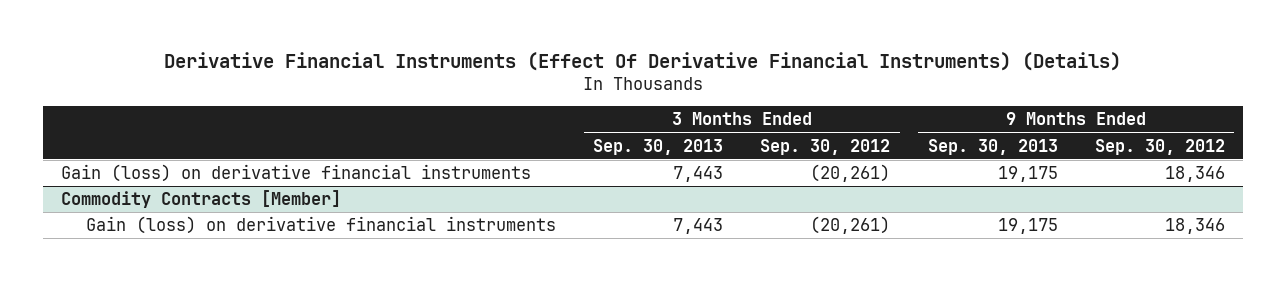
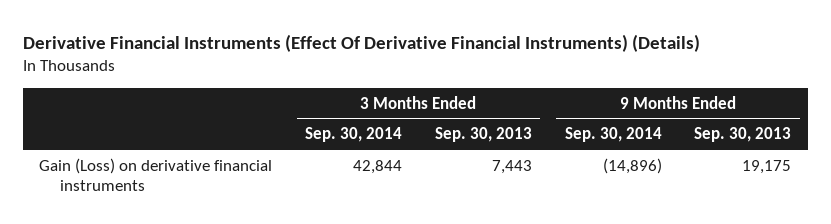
[760,138,891,155] Sep. 30, 2012 -> none
[1094,138,1225,155] Sep. 30, 2012 -> none
none -> [305,127,403,143] Sep. 30, 2014
none -> [564,127,662,143] Sep. 30, 2014
[61,190,342,209] Commodity Contracts [Member] -> none
[85,216,556,235] Gain (loss) on derivative financial instruments -> none
[61,164,532,183] Gain (loss) on derivative financial instruments -> [39,157,273,191] Gain (Loss) on derivative financial instruments

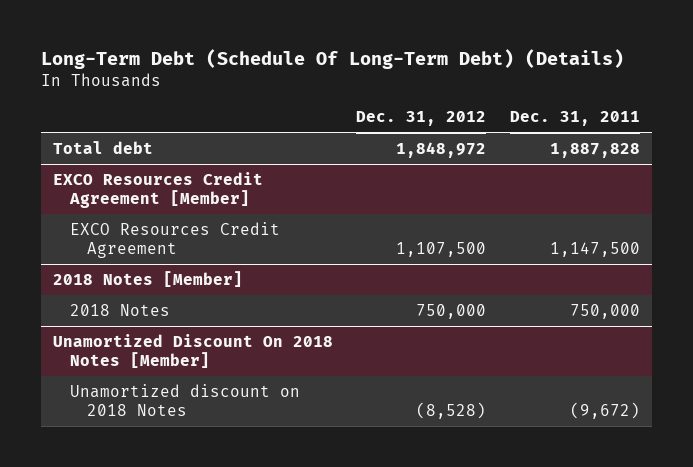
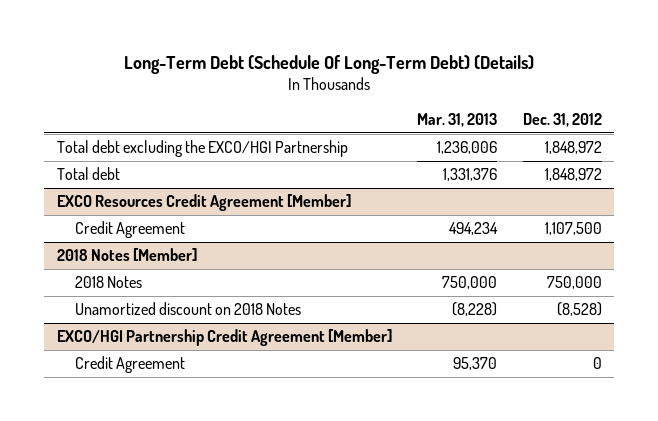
[510,111,641,127] Dec. 31, 2011 -> none
none -> [417,112,498,127] Mar. 31, 2013
none -> [56,140,348,158] Total debt excluding the EXCO/HGI Partnership
[69,221,280,258] EXCO Resources Credit Agreement -> [75,221,186,239] Credit Agreement
[52,333,333,368] Unamortized Discount On 2018 Notes [Member] -> none
none -> [56,329,392,347] EXCO/HGI Partnership Credit Agreement [Member]
none -> [75,356,186,374] Credit Agreement

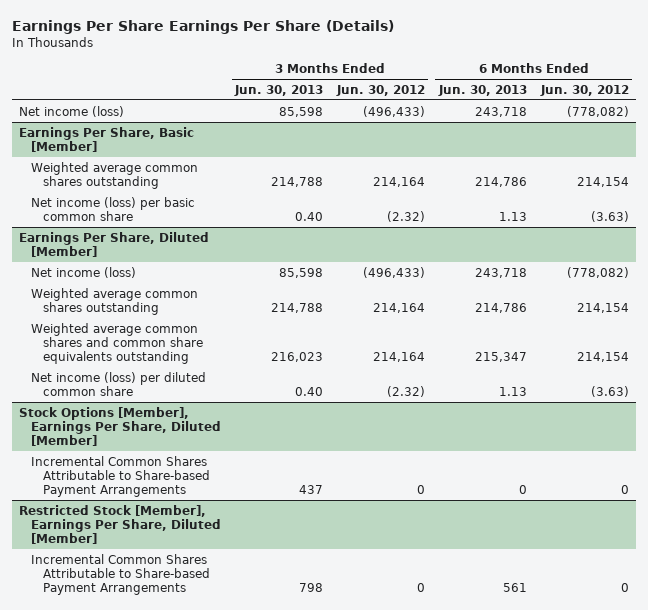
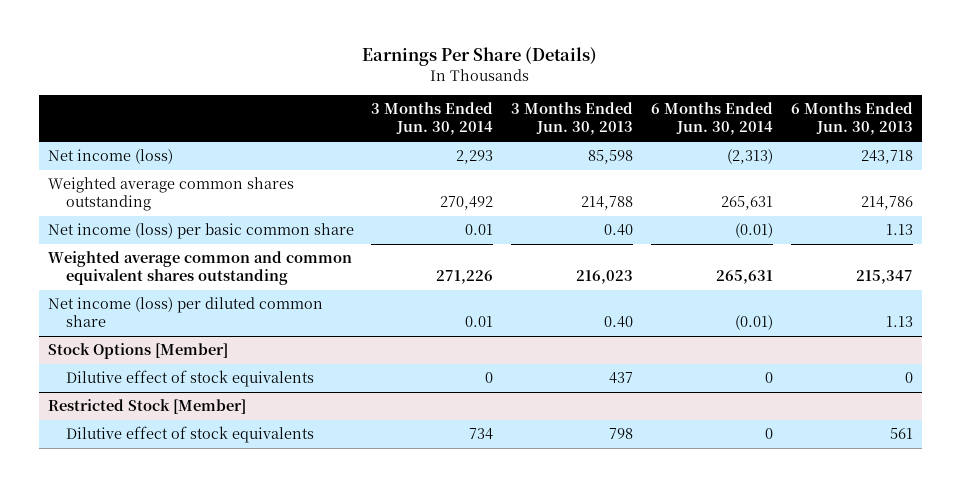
[12,19,395,34] Earnings Per Share Earnings Per Share (Details) -> [362,47,598,67] Earnings Per Share (Details)
[335,84,425,96] Jun. 30, 2012 -> none
[539,84,629,96] Jun. 30, 2012 -> none
none -> [371,102,494,136] 3 Months Ended Jun. 30, 2014
none -> [651,102,774,136] 6 Months Ended Jun. 30, 2014
[19,126,195,152] Earnings Per Share, Basic [Member] -> none
[19,231,210,257] Earnings Per Share, Diluted [Member] -> none
[31,266,137,278] Net income (loss) -> none
[31,287,199,315] Weighted average common shares outstanding -> none
[31,322,203,365] Weighted average common shares and common share equivalents outstanding -> [47,251,352,286] Weighted average common and common equivalent shares outstanding
[19,406,222,447] Stock Options [Member], Earnings Per Share, Diluted [Member] -> none
[19,504,222,545] Restricted Stock [Member], Earnings Per Share, Diluted [Member] -> none
none -> [47,343,228,360] Stock Options [Member]
[31,455,210,498] Incremental Common Shares Attributable to Share-based Payment Arrangements -> [65,370,314,388] Dilutive effect of stock equivalents
none -> [47,399,246,415] Restricted Stock [Member]
[31,553,210,596] Incremental Common Shares Attributable to Share-based Payment Arrangements -> [65,426,314,444] Dilutive effect of stock equivalents

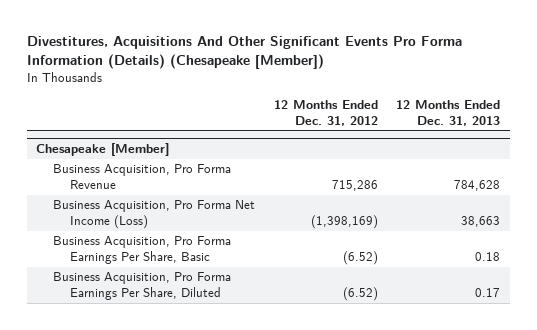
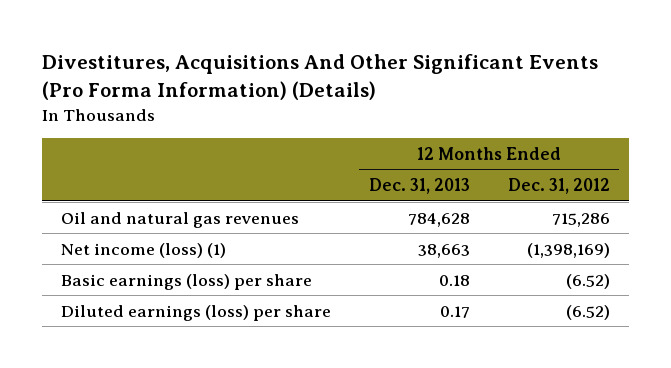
[27,36,463,70] Divestitures, Acquisitions And Other Significant Events Pro Forma Information (Details) (Chesapeake [Member]) -> [41,54,598,100] Divestitures, Acquisitions And Other Significant Events (Pro Forma Information) (Details)
[36,143,170,157] Chesapeake [Member] -> none
[53,164,232,190] Business Acquisition, Pro Forma Revenue -> [60,211,299,228] Oil and natural gas revenues
[53,200,256,230] Business Acquisition, Pro Forma Net Income (Loss) -> [60,242,226,258] Net income (loss) (1)
[53,236,232,265] Business Acquisition, Pro Forma Earnings Per Share, Basic -> [60,273,312,290] Basic earnings (loss) per share
[53,272,232,301] Business Acquisition, Pro Forma Earnings Per Share, Diluted -> [60,304,331,321] Diluted earnings (loss) per share

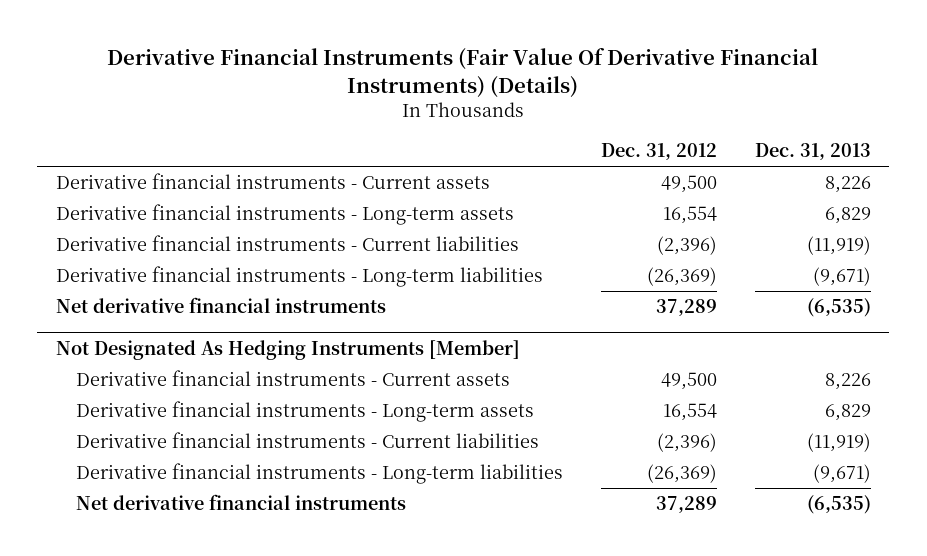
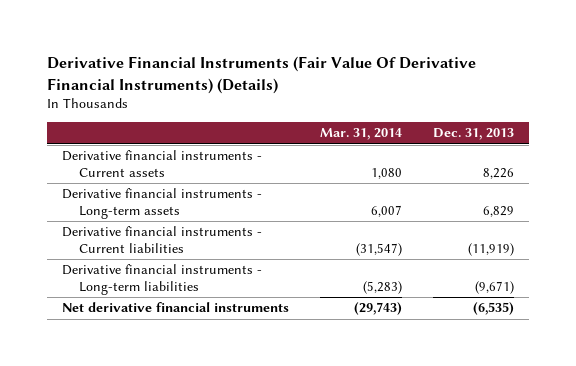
[600,142,717,160] Dec. 31, 2012 -> none
none -> [320,128,403,141] Mar. 31, 2014
[55,339,520,360] Not Designated As Hedging Instruments [Member] -> none
[76,370,511,387] Derivative financial instruments - Current assets -> none
[76,401,535,423] Derivative financial instruments - Long-term assets -> none
[76,432,540,449] Derivative financial instruments - Current liabilities -> none
[76,463,564,485] Derivative financial instruments - Long-term liabilities -> none
[76,494,407,511] Net derivative financial instruments -> none

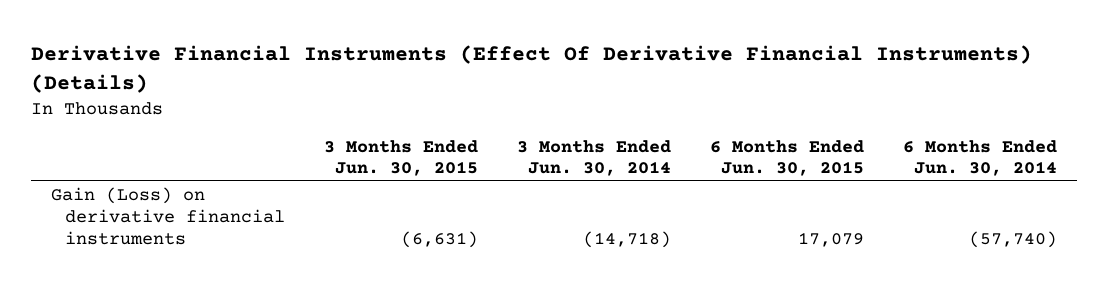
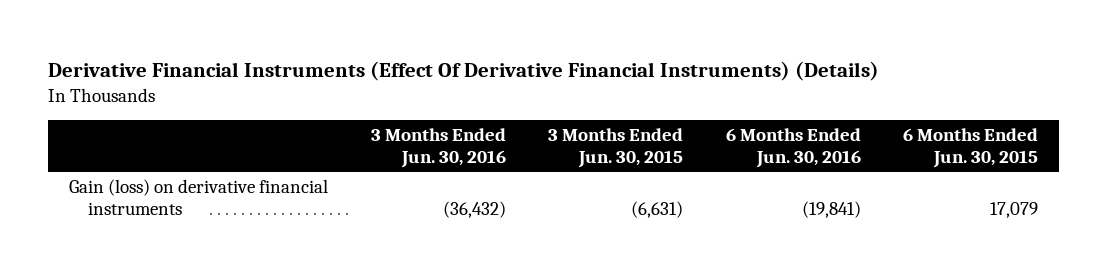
[517,139,672,177] 3 Months Ended Jun. 30, 2014 -> none
[903,139,1058,177] 6 Months Ended Jun. 30, 2014 -> none
none -> [370,127,506,169] 3 Months Ended Jun. 30, 2016
none -> [725,127,861,169] 6 Months Ended Jun. 30, 2016
[50,187,285,245] Gain (Loss) on derivative financial instruments -> [69,178,329,216] Gain (loss) on derivative financial instruments

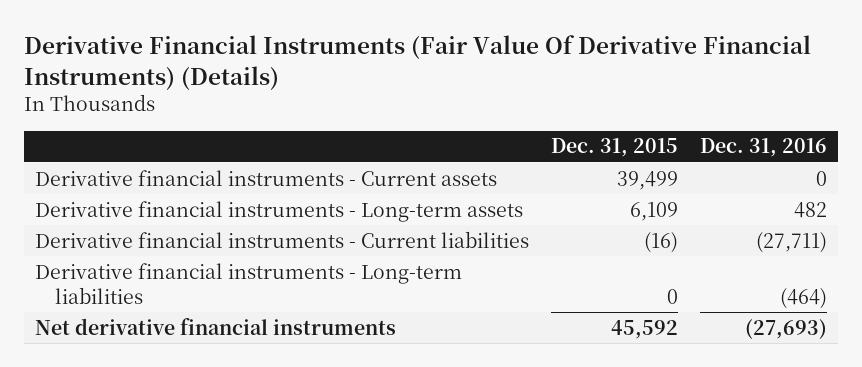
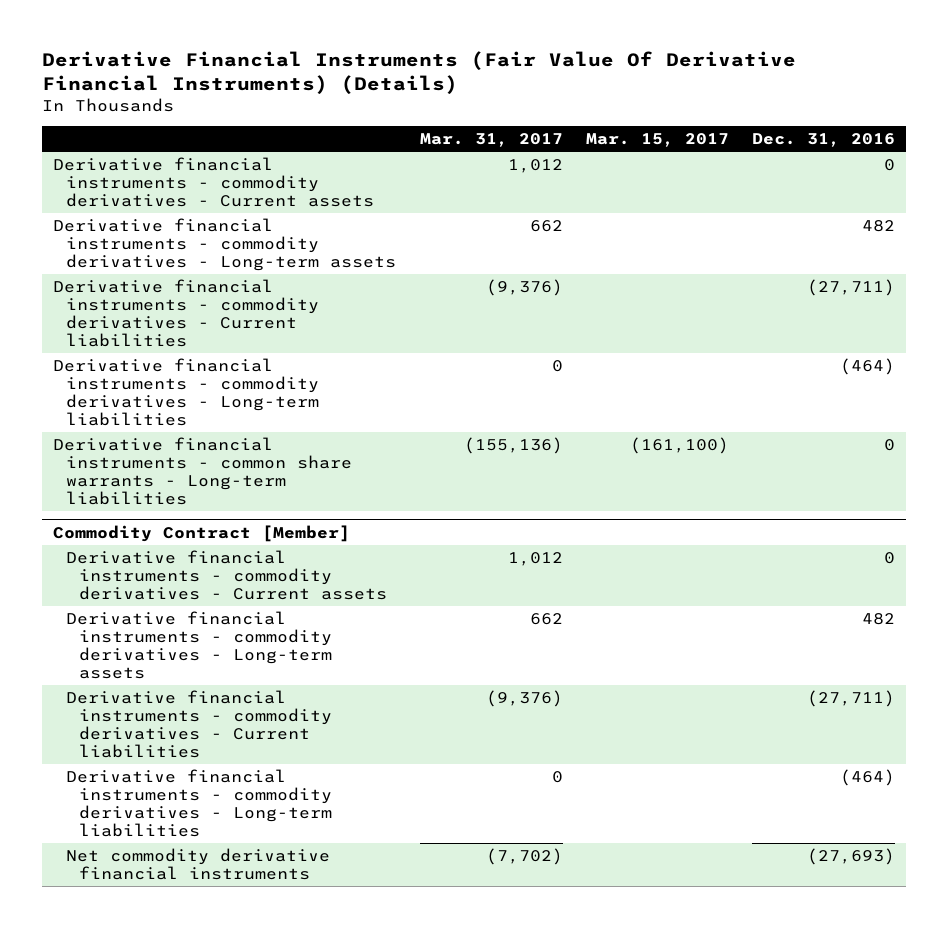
[550,138,678,158] Dec. 31, 2015 -> none
none -> [419,133,563,148] Mar. 31, 2017
none -> [585,133,729,148] Mar. 15, 2017
[34,169,497,186] Derivative financial instruments - Current assets -> [53,156,375,207] Derivative financial instruments - commodity derivatives - Current assets
[34,200,523,222] Derivative financial instruments - Long-term assets -> [53,217,397,271] Derivative financial instruments - commodity derivatives - Long-term assets
[34,230,529,248] Derivative financial instruments - Current liabilities -> [53,278,320,347] Derivative financial instruments - commodity derivatives - Current liabilities
[34,262,462,305] Derivative financial instruments - Long-term liabilities -> [53,357,320,426] Derivative financial instruments - commodity derivatives - Long-term liabilities
none -> [53,436,353,505] Derivative financial instruments - common share warrants - Long-term liabilities
none -> [53,524,351,542] Commodity Contract [Member]
none -> [66,549,388,600] Derivative financial instruments - commodity derivatives - Current assets
none -> [66,610,333,679] Derivative financial instruments - commodity derivatives - Long-term assets
none -> [66,689,333,758] Derivative financial instruments - commodity derivatives - Current liabilities
none -> [66,768,333,837] Derivative financial instruments - commodity derivatives - Long-term liabilities
[34,317,396,335] Net derivative financial instruments -> [66,847,331,880] Net commodity derivative financial instruments

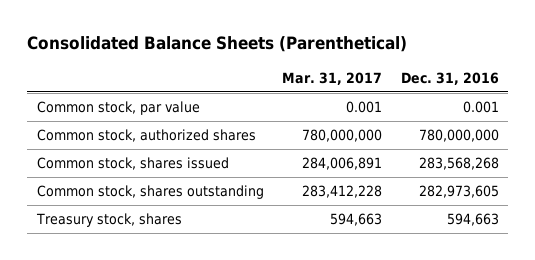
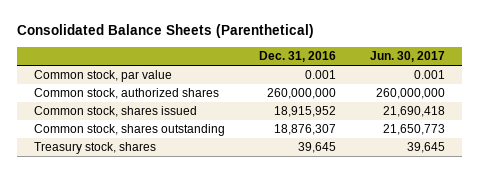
[282,72,383,86] Mar. 31, 2017 -> none
none -> [370,51,446,63] Jun. 30, 2017
[418,129,499,143] 780,000,000 -> [266,88,336,100] 260,000,000
[418,157,499,171] 283,568,268 -> [273,106,336,118] 18,915,952
[418,185,499,199] 282,973,605 -> [273,124,336,136] 18,876,307
[446,213,499,227] 594,663 -> [297,142,336,154] 39,645

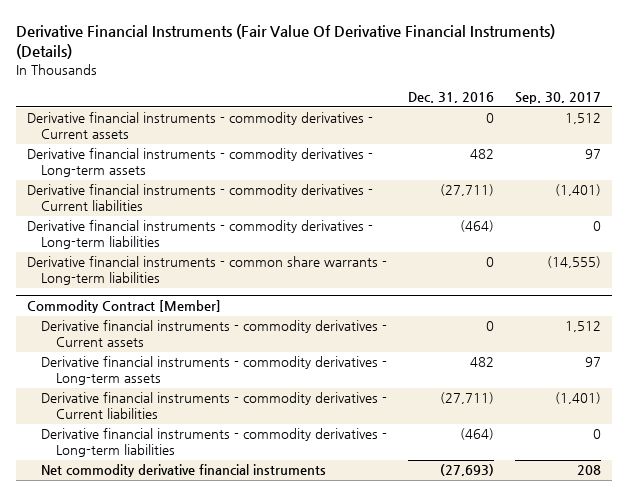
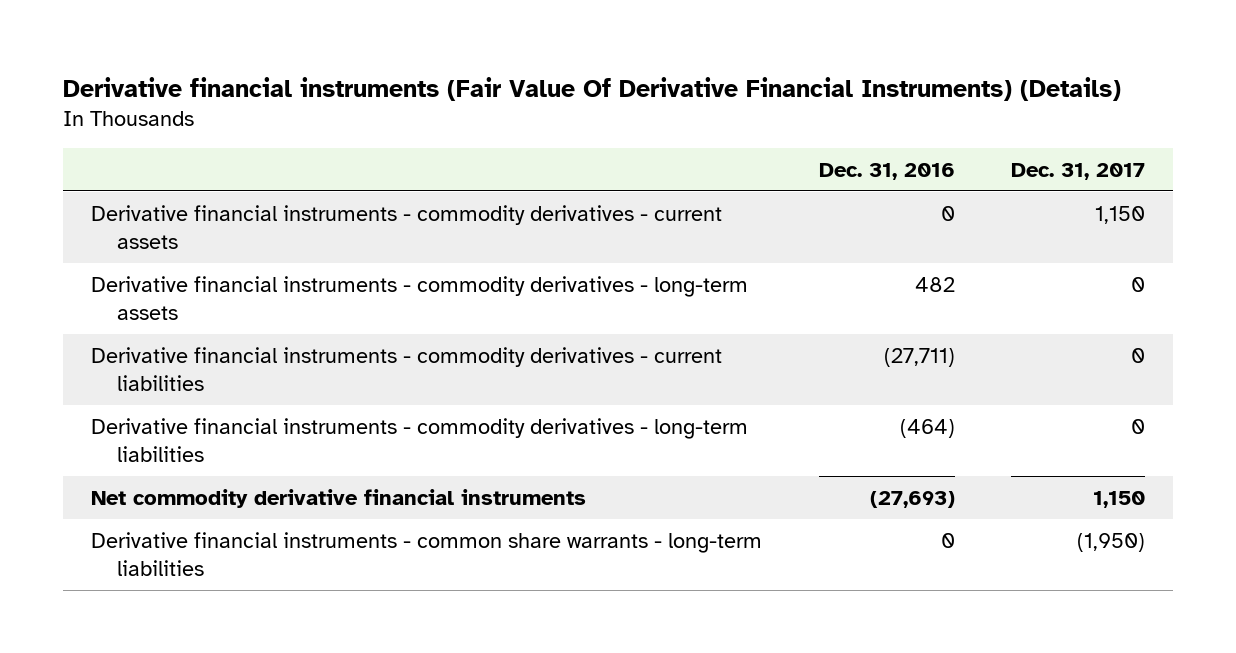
[16,24,556,60] Derivative Financial Instruments (Fair Value Of Derivative Financial Instruments) (Details) -> [63,76,1122,101] Derivative financial instruments (Fair Value Of Derivative Financial Instruments) (Details)
[515,92,602,105] Sep. 30, 2017 -> none
none -> [1010,162,1145,180] Dec. 31, 2017
[26,256,387,286] Derivative financial instruments - common share warrants - Long-term liabilities -> none
[26,300,221,314] Commodity Contract [Member] -> none
[41,320,388,348] Derivative financial instruments - commodity derivatives - Current assets -> none
[41,356,388,386] Derivative financial instruments - commodity derivatives - Long-term assets -> none
[41,392,388,420] Derivative financial instruments - commodity derivatives - Current liabilities -> none
[41,428,388,458] Derivative financial instruments - commodity derivatives - Long-term liabilities -> none
[26,112,373,140] Derivative financial instruments - commodity derivatives - Current assets -> [91,204,723,249] Derivative financial instruments - commodity derivatives - current assets
[26,148,373,178] Derivative financial instruments - commodity derivatives - Long-term assets -> [91,275,749,320] Derivative financial instruments - commodity derivatives - long-term assets
[26,184,373,212] Derivative financial instruments - commodity derivatives - Current liabilities -> [91,346,723,391] Derivative financial instruments - commodity derivatives - current liabilities
[26,220,373,250] Derivative financial instruments - commodity derivatives - Long-term liabilities -> [91,417,749,462] Derivative financial instruments - commodity derivatives - long-term liabilities
none -> [91,531,763,576] Derivative financial instruments - common share warrants - long-term liabilities

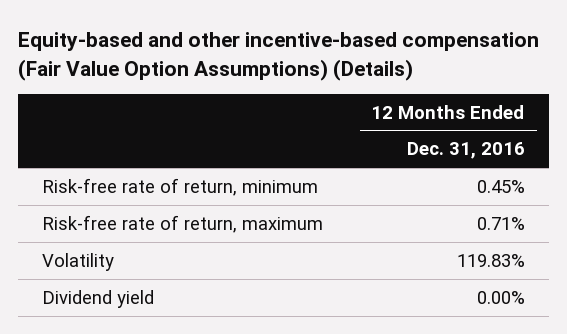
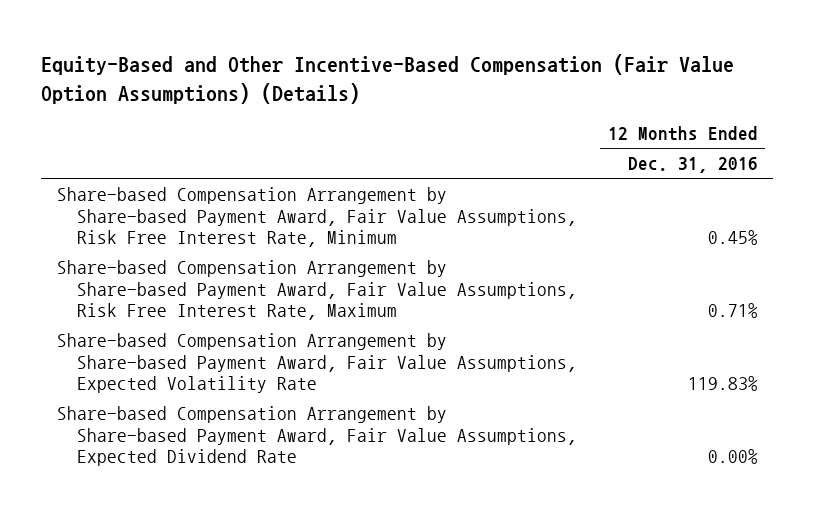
[18,31,540,81] Equity-based and other incentive-based compensation (Fair Value Option Assumptions) (Details) -> [41,53,735,104] Equity-Based and Other Incentive-Based Compensation (Fair Value Option Assumptions) (Details)
[42,177,319,196] Risk-free rate of return, minimum -> [56,186,578,248] Share-based Compensation Arrangement by Share-based Payment Award, Fair Value Assumptions, Risk Free Interest Rate, Minimum
[42,214,324,233] Risk-free rate of return, maximum -> [56,259,578,321] Share-based Compensation Arrangement by Share-based Payment Award, Fair Value Assumptions, Risk Free Interest Rate, Maximum
[42,252,115,271] Volatility -> [56,332,578,394] Share-based Compensation Arrangement by Share-based Payment Award, Fair Value Assumptions, Expected Volatility Rate
[42,289,155,308] Dividend yield -> [56,405,578,467] Share-based Compensation Arrangement by Share-based Payment Award, Fair Value Assumptions, Expected Dividend Rate

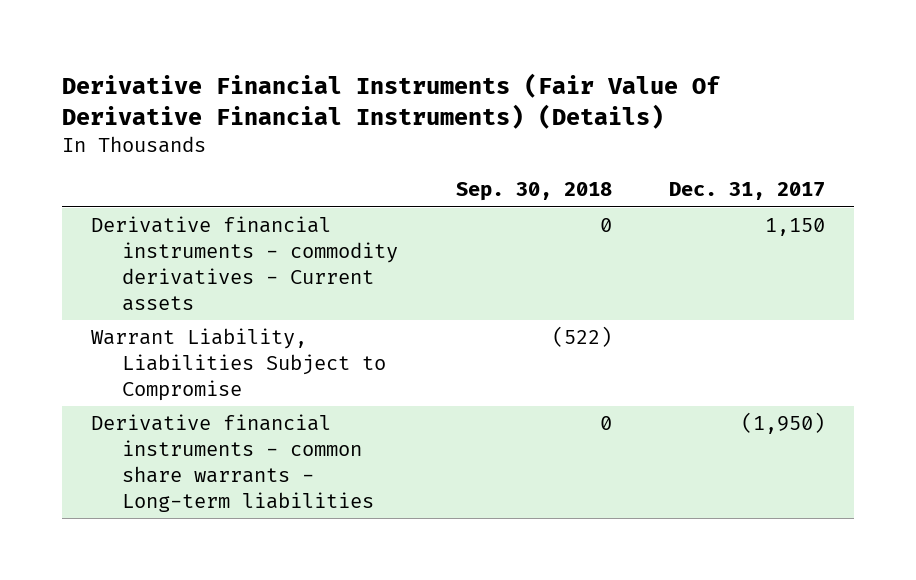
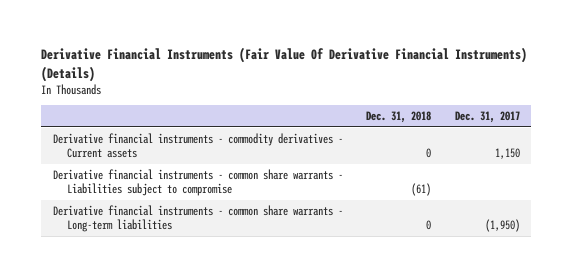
[455,182,612,202] Sep. 30, 2018 -> none
none -> [366,111,432,124] Dec. 31, 2018
[91,328,387,401] Warrant Liability, Liabilities Subject to Compromise -> [52,168,343,196] Derivative financial instruments - common share warrants - Liabilities subject to compromise

